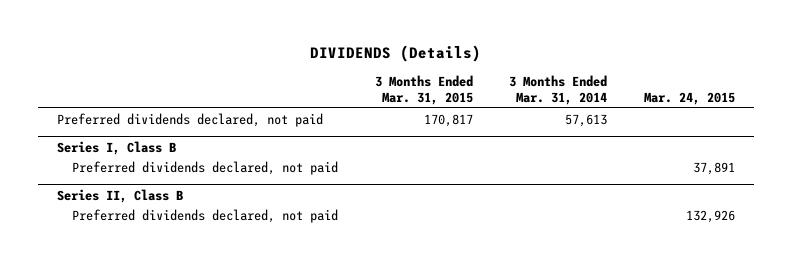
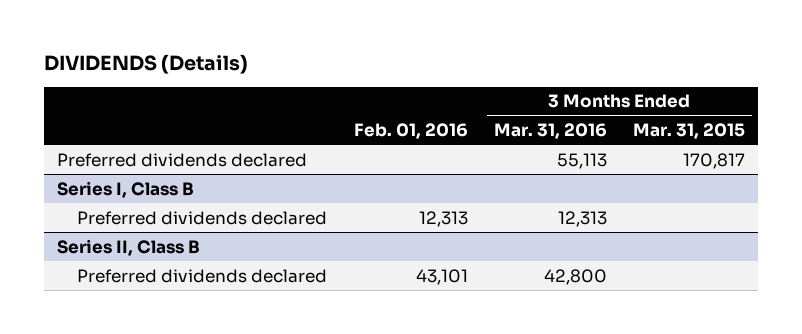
[509,74,608,105] 3 Months Ended Mar. 31, 2014 -> none
[644,91,736,105] Mar. 24, 2015 -> none
none -> [353,123,468,140] Feb. 01, 2016
none -> [493,123,607,140] Mar. 31, 2016
[56,112,323,127] Preferred dividends declared, not paid -> [56,152,307,167] Preferred dividends declared
[71,160,338,175] Preferred dividends declared, not paid -> [77,210,328,225] Preferred dividends declared
[71,208,338,223] Preferred dividends declared, not paid -> [77,268,328,283] Preferred dividends declared

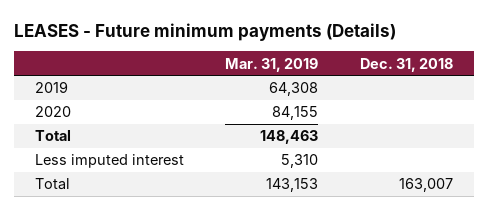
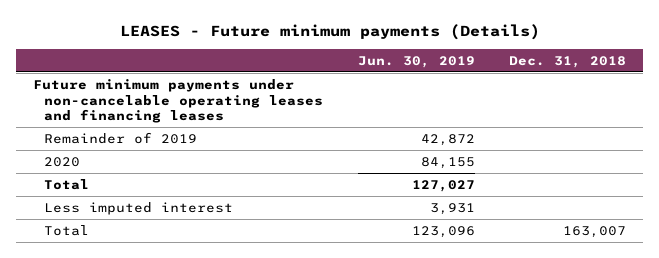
[225,57,319,72] Mar. 31, 2019 -> none
none -> [357,55,475,68] Jun. 30, 2019
none -> [33,79,324,124] Future minimum payments under non-cancelable operating leases and financing leases
[34,81,68,94] 2019 -> [44,132,198,145] Remainder of 2019

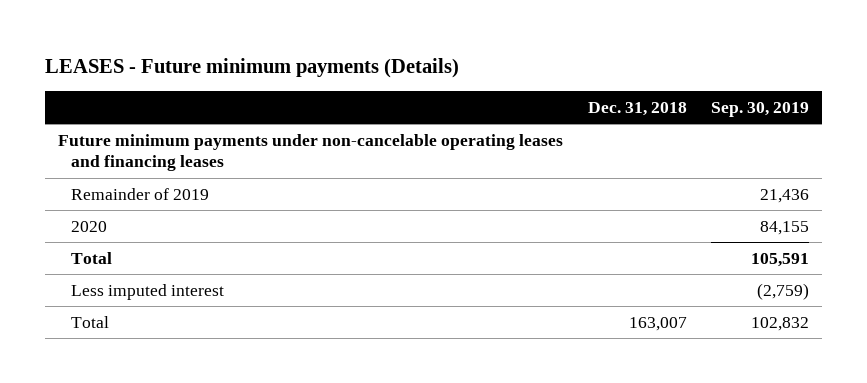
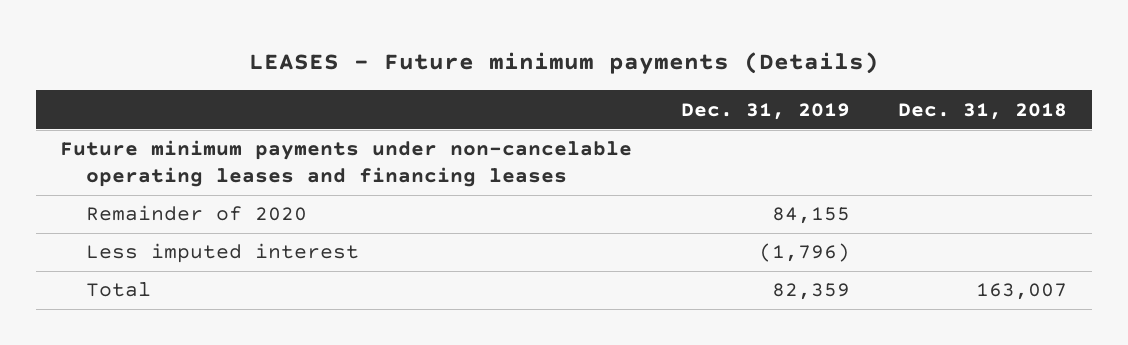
[711,101,810,117] Sep. 30, 2019 -> none
none -> [680,102,850,120] Dec. 31, 2019
[70,221,107,233] 2020 -> none
[70,252,112,265] Total -> none
[70,188,209,201] Remainder of 2019 -> [86,205,308,222] Remainder of 2020

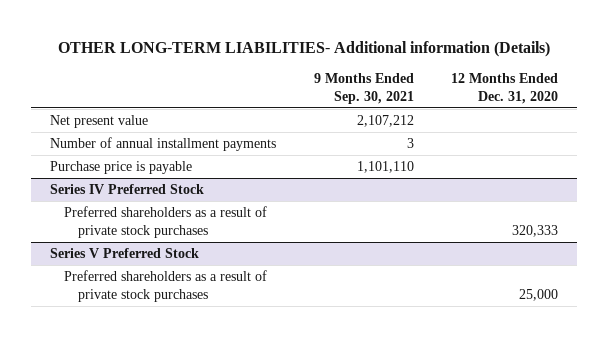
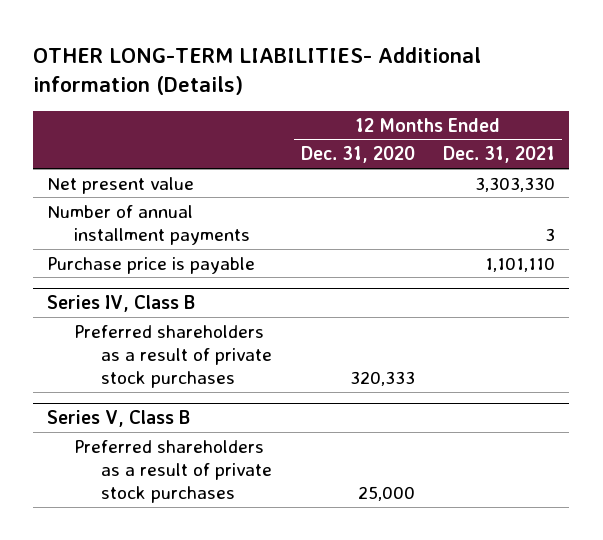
[313,72,414,104] 9 Months Ended Sep. 30, 2021 -> none
none -> [443,146,556,164] Dec. 31, 2021
[49,183,204,194] Series IV Preferred Stock -> [47,295,196,313] Series IV, Class B
[49,247,199,258] Series V Preferred Stock -> [47,410,191,428] Series V, Class B

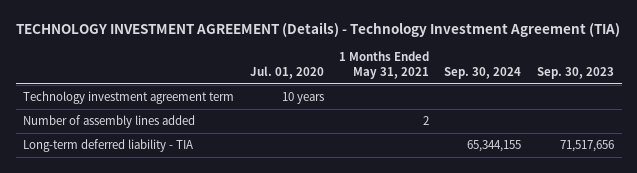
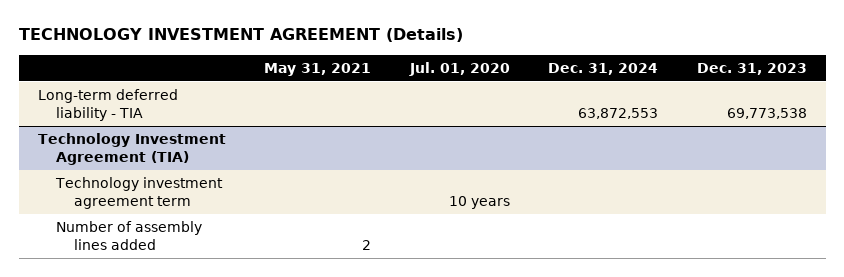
[15,21,620,37] TECHNOLOGY INVESTMENT AGREEMENT (Details) - Technology Investment Agreement (TIA) -> [18,28,463,43] TECHNOLOGY INVESTMENT AGREEMENT (Details)
[339,51,430,80] 1 Months Ended May 31, 2021 -> none
[444,67,522,80] Sep. 30, 2024 -> none
[536,67,614,80] Sep. 30, 2023 -> none
none -> [264,62,372,76] May 31, 2021
none -> [548,62,659,75] Dec. 31, 2024
none -> [696,62,807,75] Dec. 31, 2023
[23,91,235,105] Technology investment agreement term -> none
[23,115,196,129] Number of assembly lines added -> none
none -> [37,133,226,166] Technology Investment Agreement (TIA)
none -> [55,177,224,210] Technology investment agreement term
none -> [56,221,203,251] Number of assembly lines added

